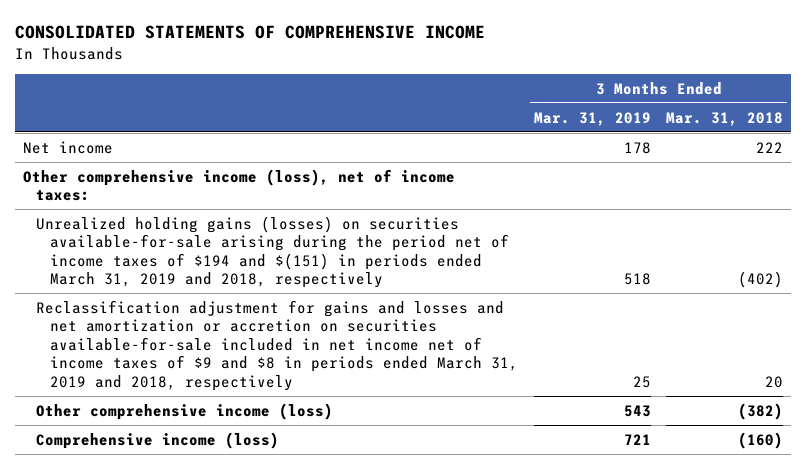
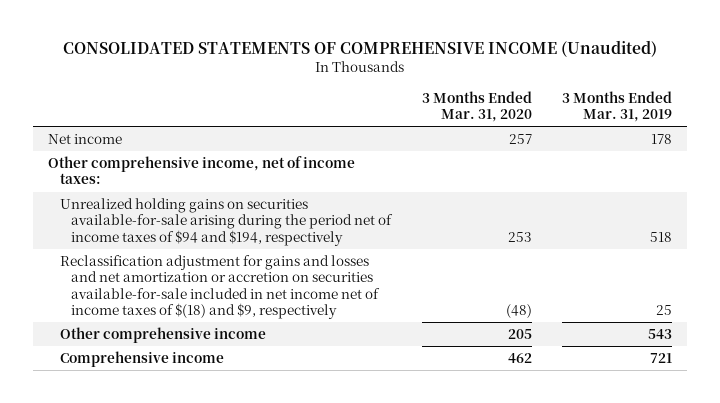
[14,25,485,40] CONSOLIDATED STATEMENTS OF COMPREHENSIVE INCOME -> [63,40,658,58] CONSOLIDATED STATEMENTS OF COMPREHENSIVE INCOME (Unaudited)
[666,111,784,126] Mar. 31, 2018 -> none
none -> [421,90,532,123] 3 Months Ended Mar. 31, 2020
[22,168,455,202] Other comprehensive income (loss), net of income taxes: -> [48,156,356,185] Other comprehensive income, net of income taxes:
[36,215,510,289] Unrealized holding gains (losses) on securities available-for-sale arising during the period net of income taxes of $194 and $(151) in periods ended March 31, 2019 and 2018, respectively -> [59,198,394,246] Unrealized holding gains on securities available-for-sale arising during the period net of income taxes of $94 and $194, respectively
[36,299,519,391] Reclassification adjustment for gains and losses and net amortization or accretion on securities available-for-sale included in net income net of income taxes of $9 and $8 in periods ended March 31, 2019 and 2018, respectively -> [59,255,381,319] Reclassification adjustment for gains and losses and net amortization or accretion on securities available-for-sale included in net income net of income taxes of $(18) and $9, respectively
[36,402,334,420] Other comprehensive income (loss) -> [59,327,266,344] Other comprehensive income
[36,431,280,449] Comprehensive income (loss) -> [59,351,224,368] Comprehensive income

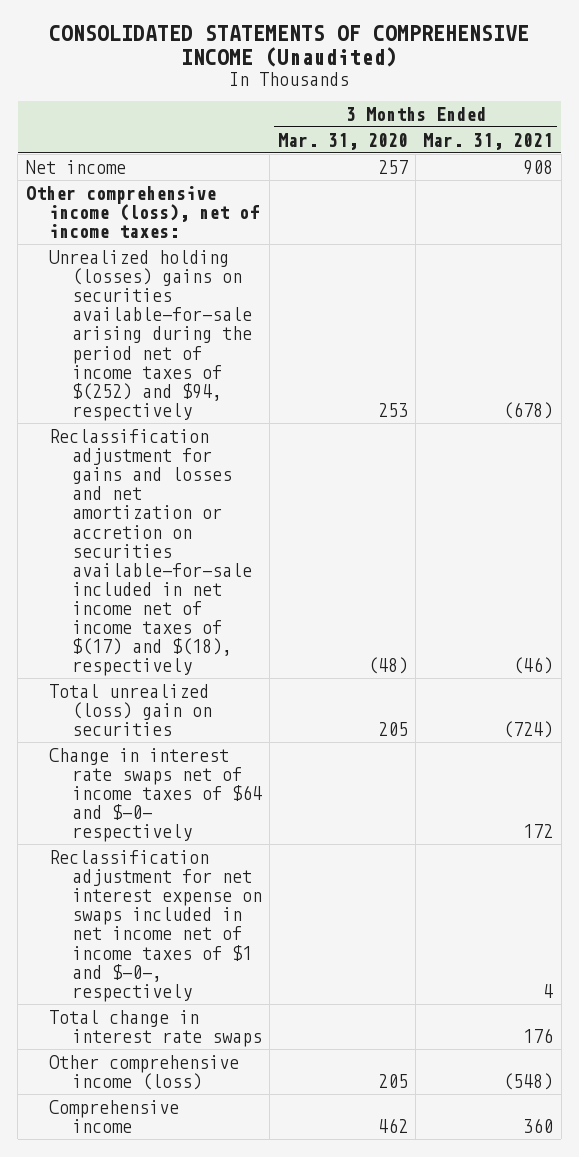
[561,90,672,123] 3 Months Ended Mar. 31, 2019 -> none
none -> [423,132,554,150] Mar. 31, 2021
[48,156,356,185] Other comprehensive income, net of income taxes: -> [25,185,259,239] Other comprehensive income (loss), net of income taxes:
[59,198,394,246] Unrealized holding gains on securities available-for-sale arising during the period net of income taxes of $94 and $194, respectively -> [48,249,253,421] Unrealized holding (losses) gains on securities available-for-sale arising during the period net of income taxes of $(252) and $94, respectively
[59,255,381,319] Reclassification adjustment for gains and losses and net amortization or accretion on securities available-for-sale included in net income net of income taxes of $(18) and $9, respectively -> [48,428,253,677] Reclassification adjustment for gains and losses and net amortization or accretion on securities available-for-sale included in net income net of income taxes of $(17) and $(18), respectively
none -> [48,683,213,737] Total unrealized (loss) gain on securities
none -> [48,747,263,843] Change in interest rate swaps net of income taxes of $64 and $-0- respectively
none -> [48,849,263,1002] Reclassification adjustment for net interest expense on swaps included in net income net of income taxes of $1 and $-0-, respectively
none -> [48,1009,263,1048] Total change in interest rate swaps
[59,327,266,344] Other comprehensive income -> [48,1054,239,1091] Other comprehensive income (loss)

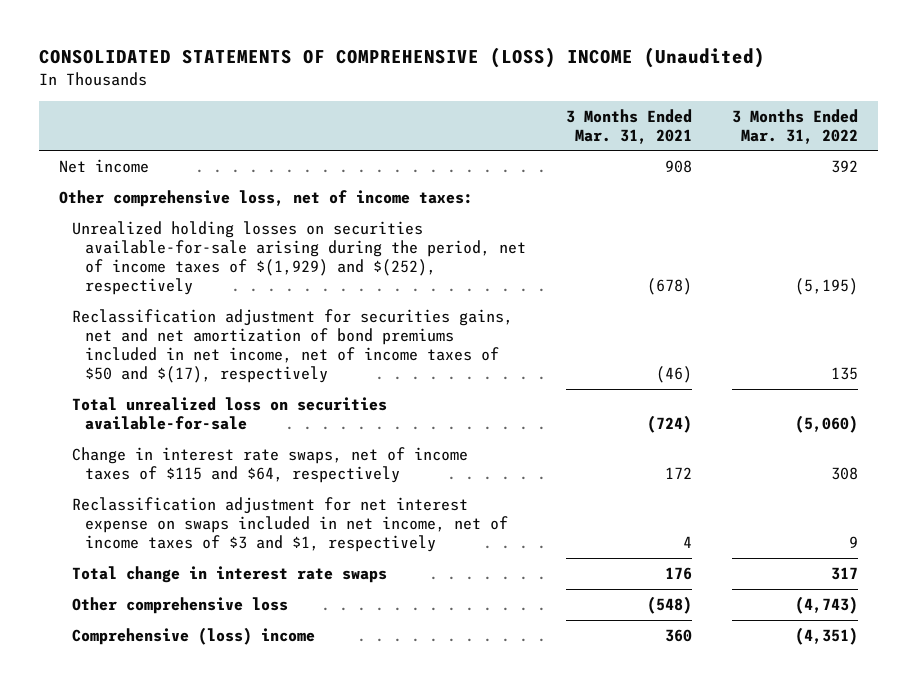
[49,25,530,68] CONSOLIDATED STATEMENTS OF COMPREHENSIVE INCOME (Unaudited) -> [38,47,765,69] CONSOLIDATED STATEMENTS OF COMPREHENSIVE (LOSS) INCOME (Unaudited)
[277,132,408,150] Mar. 31, 2020 -> none
none -> [731,108,858,144] 3 Months Ended Mar. 31, 2022
[25,185,259,239] Other comprehensive income (loss), net of income taxes: -> [58,190,473,208] Other comprehensive loss, net of income taxes:
[48,249,253,421] Unrealized holding (losses) gains on securities available-for-sale arising during the period net of income taxes of $(252) and $94, respectively -> [71,221,526,295] Unrealized holding losses on securities available-for-sale arising during the period, net of income taxes of $(1,929) and $(252), respectively
[48,428,253,677] Reclassification adjustment for gains and losses and net amortization or accretion on securities available-for-sale included in net income net of income taxes of $(17) and $(18), respectively -> [71,309,513,383] Reclassification adjustment for securities gains, net and net amortization of bond premiums included in net income, net of income taxes of $50 and $(17), respectively
[48,683,213,737] Total unrealized (loss) gain on securities -> [71,397,387,430] Total unrealized loss on securities available-for-sale
[48,747,263,843] Change in interest rate swaps net of income taxes of $64 and $-0- respectively -> [71,447,468,483] Change in interest rate swaps, net of income taxes of $115 and $64, respectively
[48,849,263,1002] Reclassification adjustment for net interest expense on swaps included in net income net of income taxes of $1 and $-0-, respectively -> [71,497,508,552] Reclassification adjustment for net interest expense on swaps included in net income, net of income taxes of $3 and $1, respectively
[48,1054,239,1091] Other comprehensive income (loss) -> [71,597,288,615] Other comprehensive loss
[48,1099,179,1134] Comprehensive income -> [71,627,315,646] Comprehensive (loss) income

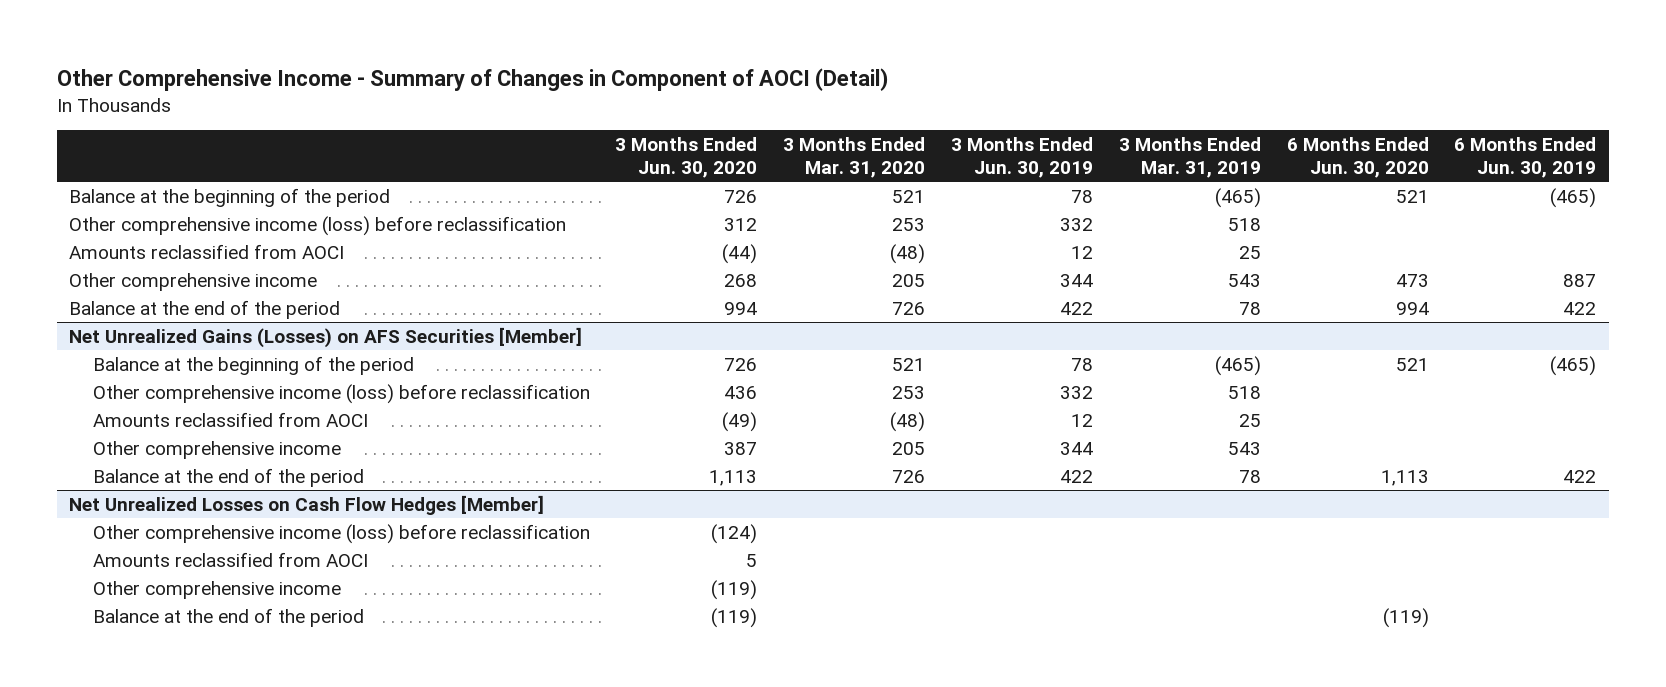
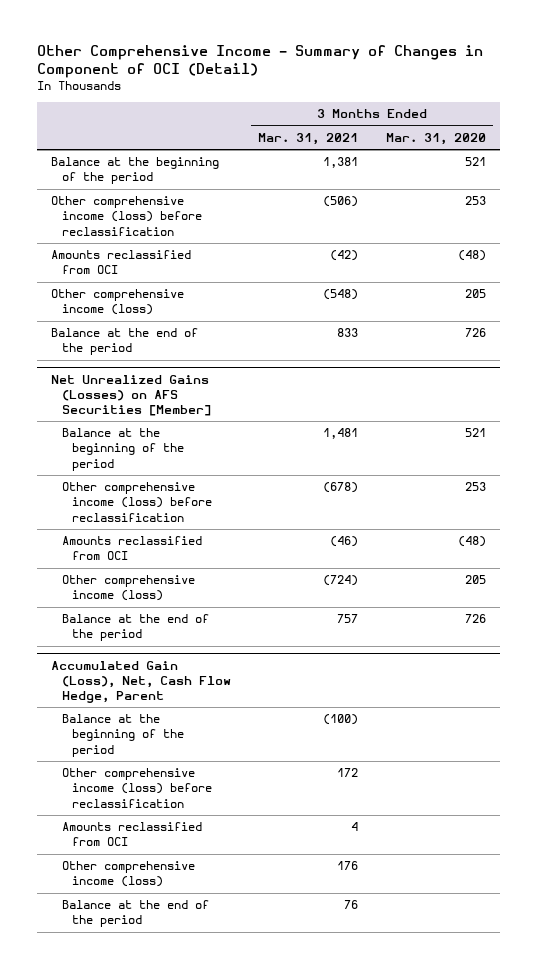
[56,67,888,91] Other Comprehensive Income - Summary of Changes in Component of AOCI (Detail) -> [37,44,484,78] Other Comprehensive Income - Summary of Changes in Component of OCI (Detail)
[615,137,758,179] 3 Months Ended Jun. 30, 2020 -> none
[950,137,1093,179] 3 Months Ended Jun. 30, 2019 -> none
[1118,137,1261,179] 3 Months Ended Mar. 31, 2019 -> none
[1286,137,1429,179] 6 Months Ended Jun. 30, 2020 -> none
[1454,137,1597,179] 6 Months Ended Jun. 30, 2019 -> none
none -> [258,132,359,145] Mar. 31, 2021
[69,243,345,259] Amounts reclassified from AOCI -> [50,250,191,275] Amounts reclassified from OCI
[69,272,318,291] Other comprehensive income -> [50,289,184,316] Other comprehensive income (loss)
[92,411,368,427] Amounts reclassified from AOCI -> [61,536,202,561] Amounts reclassified from OCI
[92,440,341,459] Other comprehensive income -> [61,575,195,602] Other comprehensive income (loss)
[69,494,545,515] Net Unrealized Losses on Cash Flow Hedges [Member] -> [50,660,231,704] Accumulated Gain (Loss), Net, Cash Flow Hedge, Parent
none -> [61,714,185,757] Balance at the beginning of the period
[92,551,368,567] Amounts reclassified from AOCI -> [61,822,202,847] Amounts reclassified from OCI
[92,580,341,599] Other comprehensive income -> [61,861,195,888] Other comprehensive income (loss)

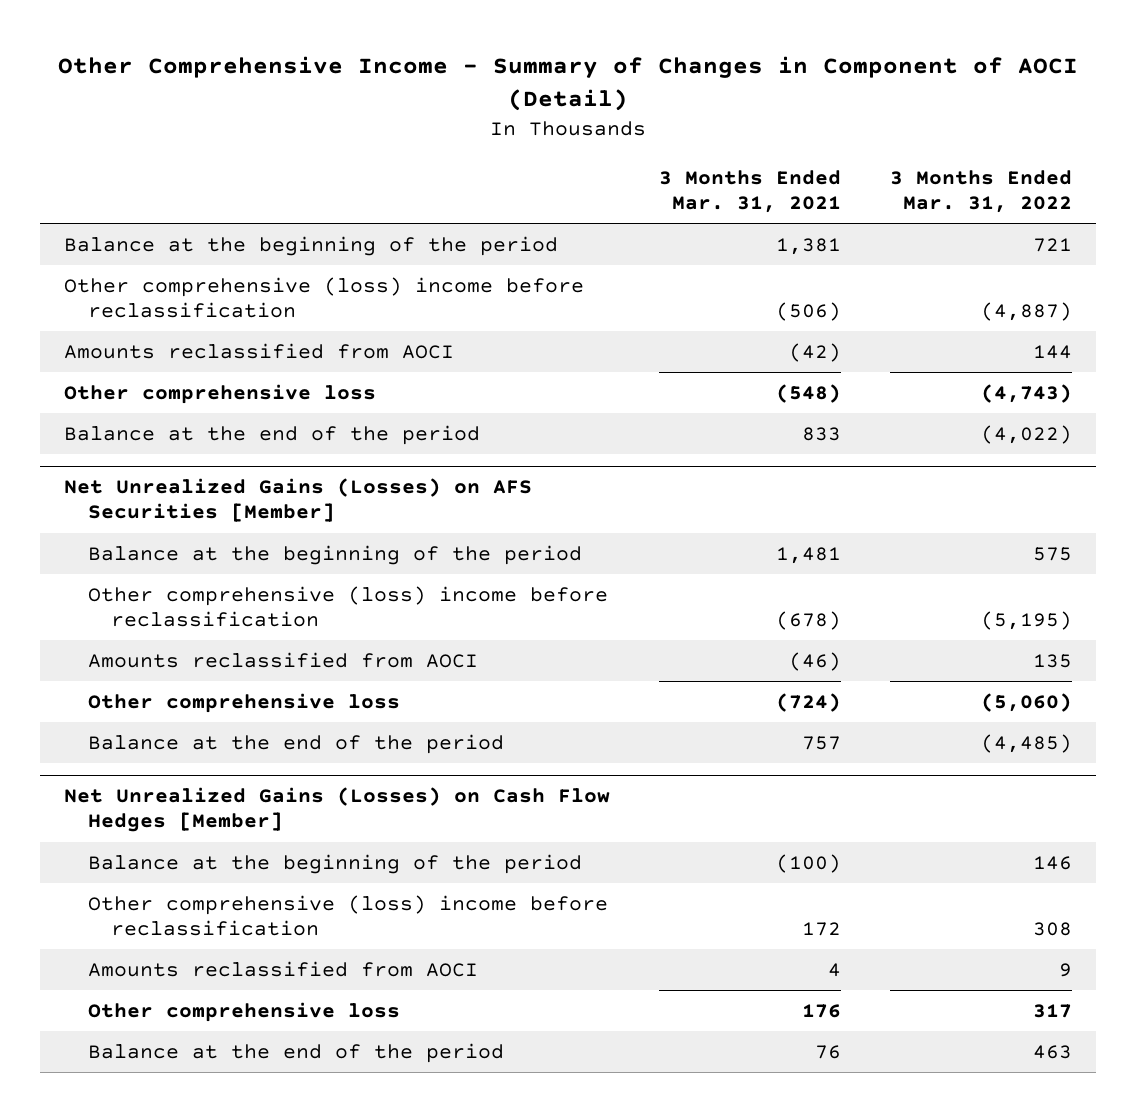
[37,44,484,78] Other Comprehensive Income - Summary of Changes in Component of OCI (Detail) -> [58,56,1079,112] Other Comprehensive Income - Summary of Changes in Component of AOCI (Detail)
[385,132,486,145] Mar. 31, 2020 -> none
none -> [890,169,1073,213] 3 Months Ended Mar. 31, 2022
[50,196,202,236] Other comprehensive income (loss) before reclassification -> [64,277,585,318] Other comprehensive (loss) income before reclassification
[50,250,191,275] Amounts reclassified from OCI -> [64,343,455,360] Amounts reclassified from AOCI
[50,289,184,316] Other comprehensive income (loss) -> [64,384,377,405] Other comprehensive loss
[61,482,213,522] Other comprehensive income (loss) before reclassification -> [87,586,608,627] Other comprehensive (loss) income before reclassification
[61,536,202,561] Amounts reclassified from OCI -> [87,652,478,669] Amounts reclassified from AOCI
[61,575,195,602] Other comprehensive income (loss) -> [87,693,400,714] Other comprehensive loss
[50,660,231,704] Accumulated Gain (Loss), Net, Cash Flow Hedge, Parent -> [64,787,611,833] Net Unrealized Gains (Losses) on Cash Flow Hedges [Member]
[61,768,213,808] Other comprehensive income (loss) before reclassification -> [87,895,608,936] Other comprehensive (loss) income before reclassification
[61,822,202,847] Amounts reclassified from OCI -> [87,961,478,978] Amounts reclassified from AOCI
[61,861,195,888] Other comprehensive income (loss) -> [87,1002,400,1023] Other comprehensive loss

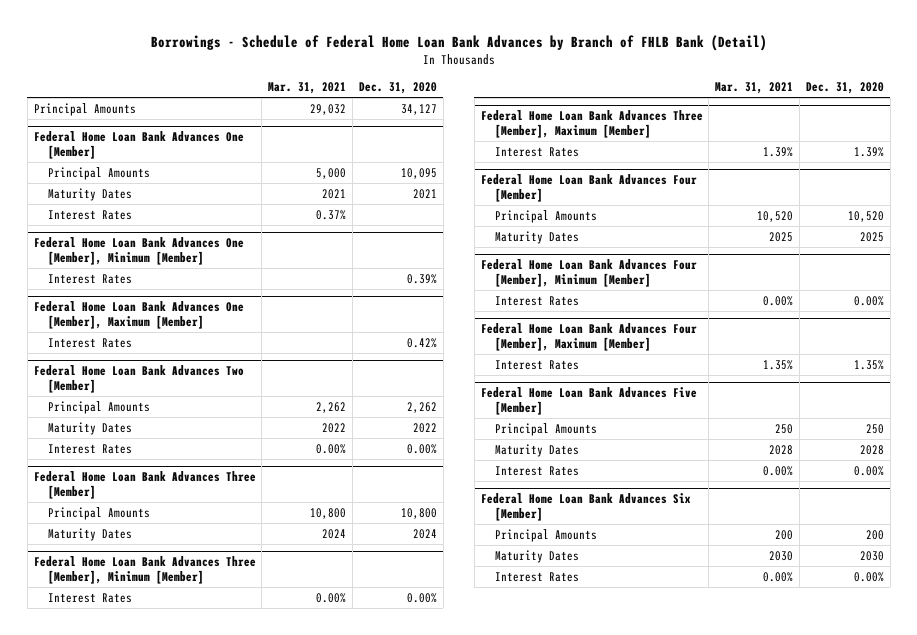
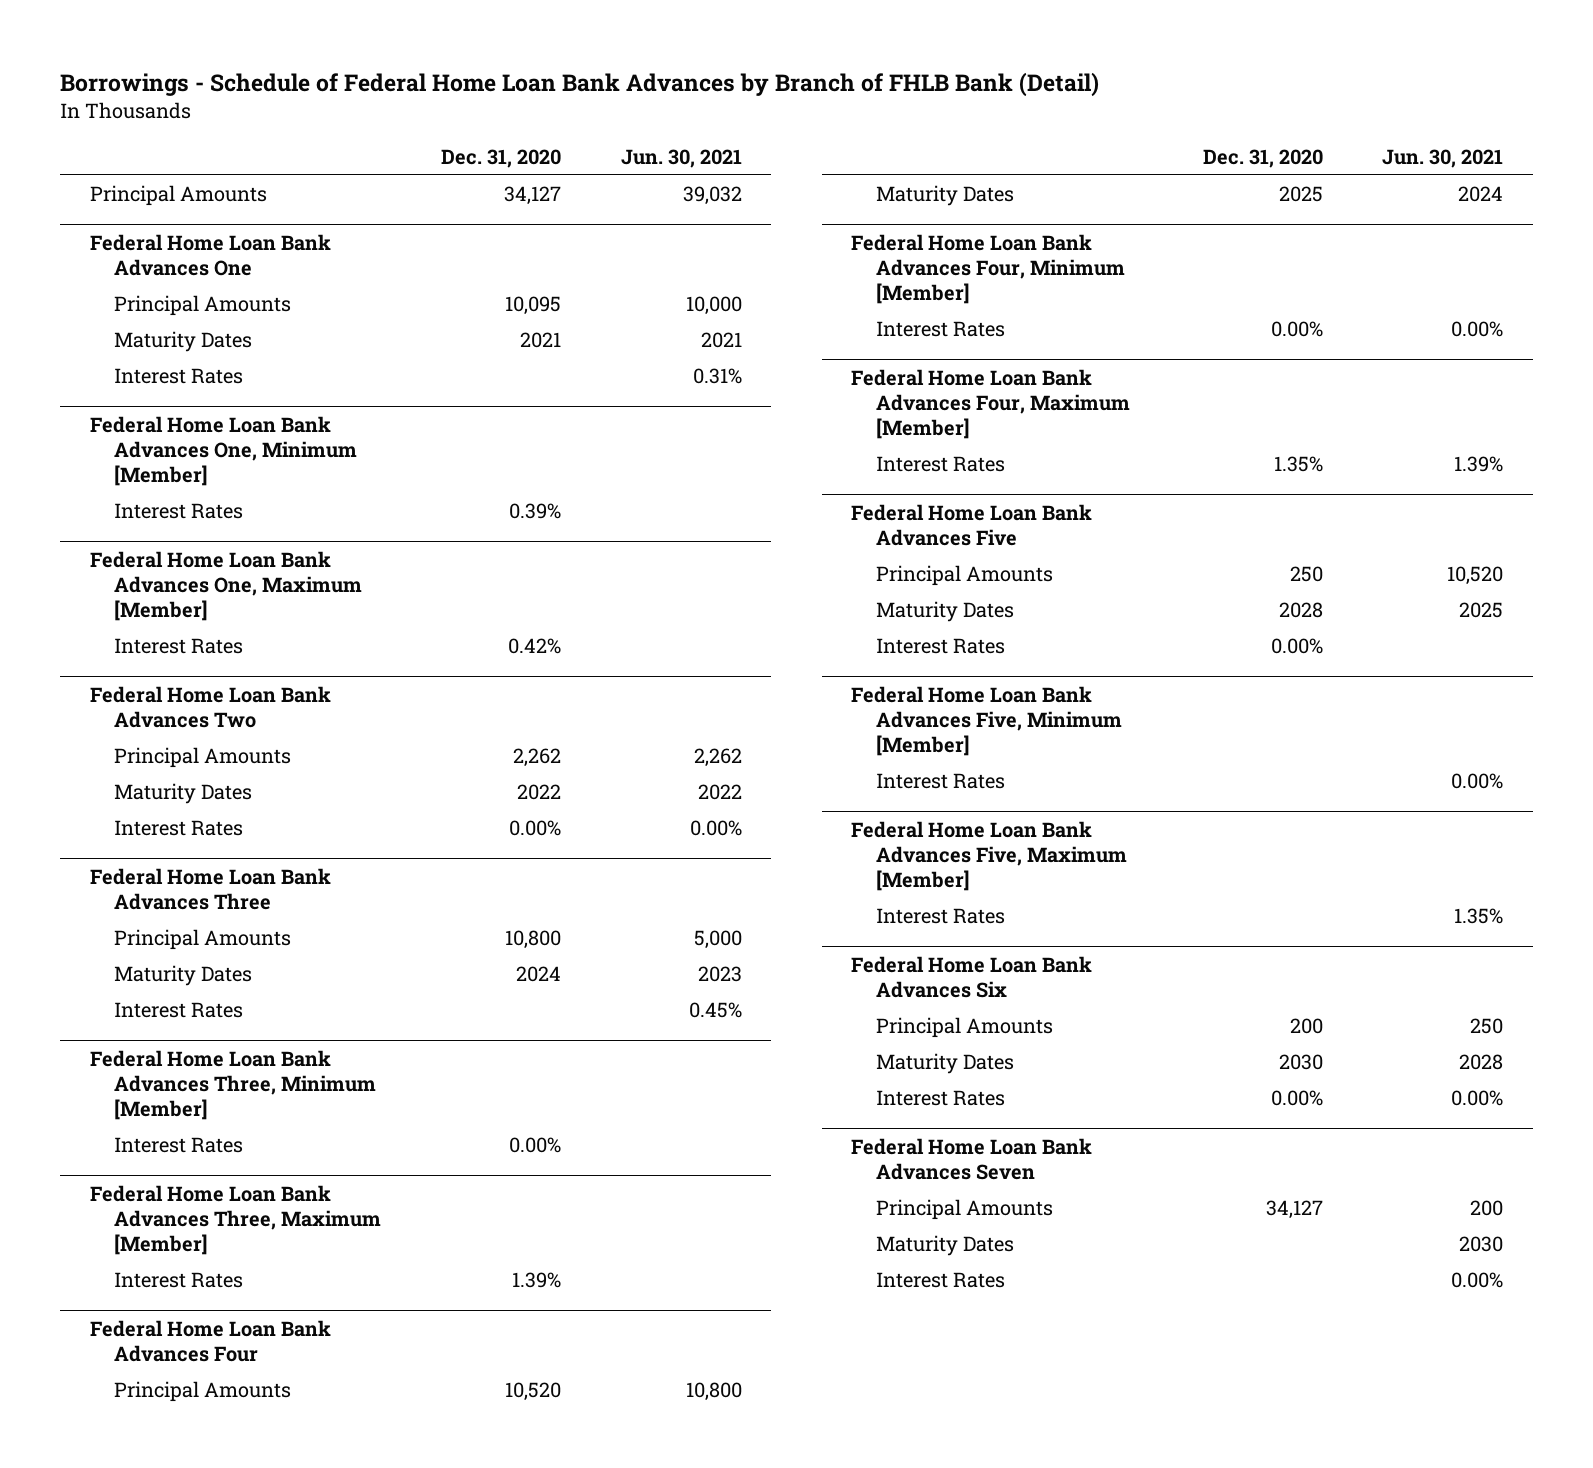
[268,81,347,94] Mar. 31, 2021 -> none
none -> [620,148,742,168] Jun. 30, 2021
[33,131,244,159] Federal Home Loan Bank Advances One [Member] -> [89,233,331,276] Federal Home Loan Bank Advances One
[33,237,244,265] Federal Home Loan Bank Advances One [Member], Minimum [Member] -> [89,415,358,486] Federal Home Loan Bank Advances One, Minimum [Member]
[33,301,244,329] Federal Home Loan Bank Advances One [Member], Maximum [Member] -> [89,550,363,621] Federal Home Loan Bank Advances One, Maximum [Member]
[33,365,244,393] Federal Home Loan Bank Advances Two [Member] -> [89,685,331,728] Federal Home Loan Bank Advances Two
[33,471,256,499] Federal Home Loan Bank Advances Three [Member] -> [89,867,331,910] Federal Home Loan Bank Advances Three
none -> [114,1002,244,1019] Interest Rates
[33,556,256,584] Federal Home Loan Bank Advances Three [Member], Minimum [Member] -> [89,1049,377,1120] Federal Home Loan Bank Advances Three, Minimum [Member]
[480,110,703,138] Federal Home Loan Bank Advances Three [Member], Maximum [Member] -> [89,1184,382,1255] Federal Home Loan Bank Advances Three, Maximum [Member]
[480,174,697,202] Federal Home Loan Bank Advances Four [Member] -> [89,1319,331,1362] Federal Home Loan Bank Advances Four
[480,259,697,287] Federal Home Loan Bank Advances Four [Member], Minimum [Member] -> [851,233,1126,304] Federal Home Loan Bank Advances Four, Minimum [Member]
[480,323,697,351] Federal Home Loan Bank Advances Four [Member], Maximum [Member] -> [851,368,1131,439] Federal Home Loan Bank Advances Four, Maximum [Member]
[480,387,697,415] Federal Home Loan Bank Advances Five [Member] -> [851,503,1093,546] Federal Home Loan Bank Advances Five
none -> [851,685,1123,756] Federal Home Loan Bank Advances Five, Minimum [Member]
none -> [876,773,1006,790] Interest Rates
none -> [851,820,1128,891] Federal Home Loan Bank Advances Five, Maximum [Member]
none -> [876,908,1006,925] Interest Rates
[480,493,691,521] Federal Home Loan Bank Advances Six [Member] -> [851,955,1093,998] Federal Home Loan Bank Advances Six
none -> [851,1137,1093,1180] Federal Home Loan Bank Advances Seven
none -> [876,1199,1054,1221] Principal Amounts
none -> [876,1235,1015,1257] Maturity Dates
none -> [876,1272,1006,1289] Interest Rates

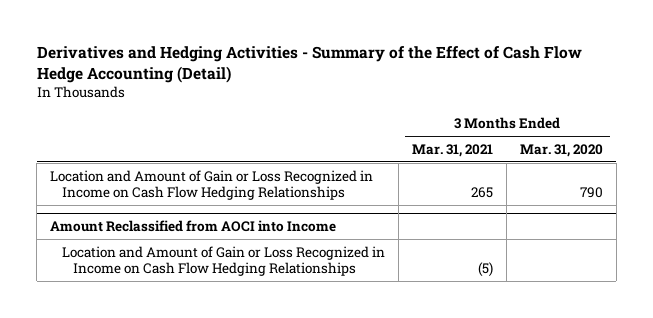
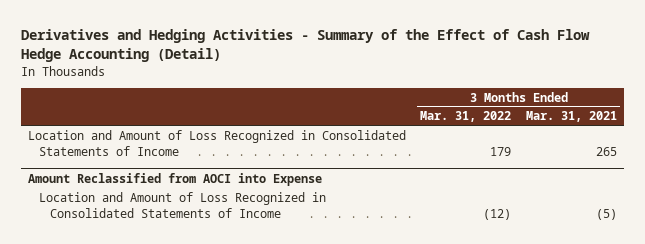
[519,143,603,157] Mar. 31, 2020 -> none
none -> [420,111,512,123] Mar. 31, 2022
[50,169,374,201] Location and Amount of Gain or Loss Recognized in Income on Cash Flow Hedging Relationships -> [28,129,407,156] Location and Amount of Loss Recognized in Consolidated Statements of Income
[50,220,337,233] Amount Reclassified from AOCI into Income -> [28,172,323,186] Amount Reclassified from AOCI into Expense
[61,245,385,277] Location and Amount of Gain or Loss Recognized in Income on Cash Flow Hedging Relationships -> [39,191,327,218] Location and Amount of Loss Recognized in Consolidated Statements of Income

